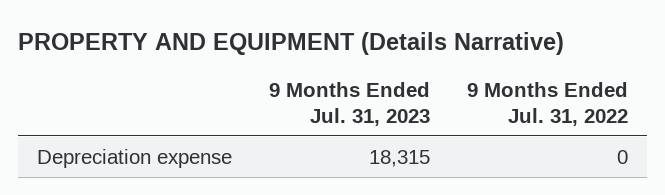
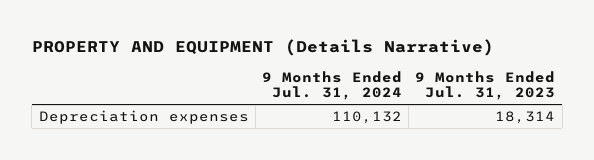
[467,82,629,127] 9 Months Ended Jul. 31, 2022 -> none
none -> [261,70,402,101] 9 Months Ended Jul. 31, 2024
[36,148,232,168] Depreciation expense -> [38,110,249,125] Depreciation expenses
[369,149,431,167] 18,315 -> [495,111,556,125] 18,314

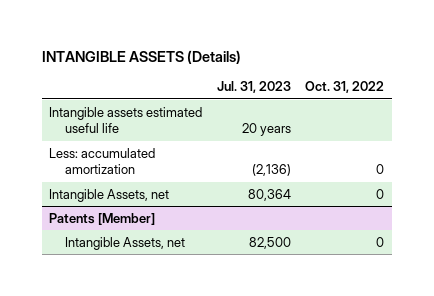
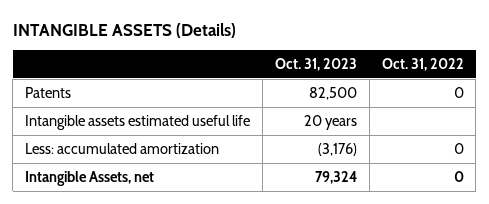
[216,81,291,94] Jul. 31, 2023 -> none
none -> [274,58,357,72] Oct. 31, 2023
none -> [25,86,72,98] Patents
[49,212,156,225] Patents [Member] -> none
[65,236,186,250] Intangible Assets, net -> none

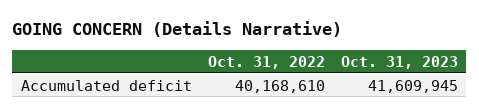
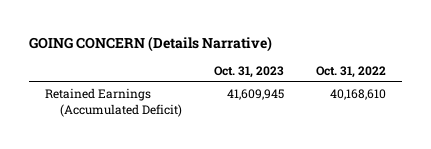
[20,79,192,91] Accumulated deficit -> [44,88,183,117] Retained Earnings (Accumulated Deficit)

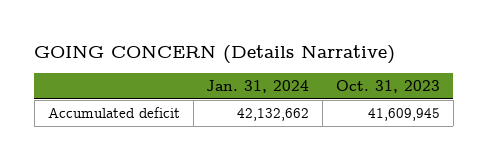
[315,66,386,79] Oct. 31, 2022 -> none
none -> [206,79,310,93] Jan. 31, 2024
[44,88,183,117] Retained Earnings (Accumulated Deficit) -> [47,107,180,119] Accumulated deficit

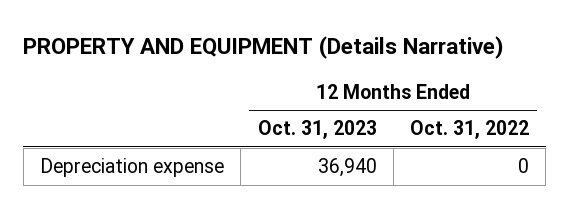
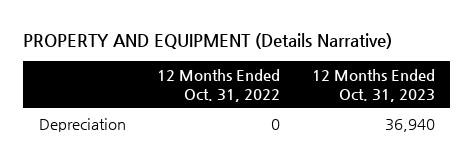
[40,158,225,178] Depreciation expense -> [38,117,126,132] Depreciation

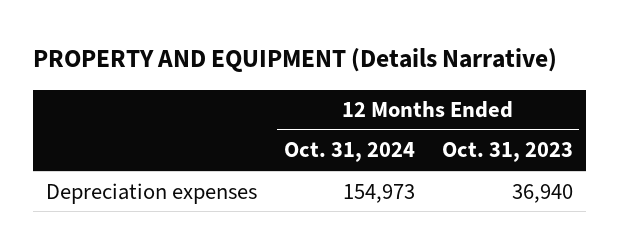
[157,69,281,102] 12 Months Ended Oct. 31, 2022 -> none
none -> [283,142,415,163] Oct. 31, 2024
[38,117,126,132] Depreciation -> [46,182,258,204] Depreciation expenses

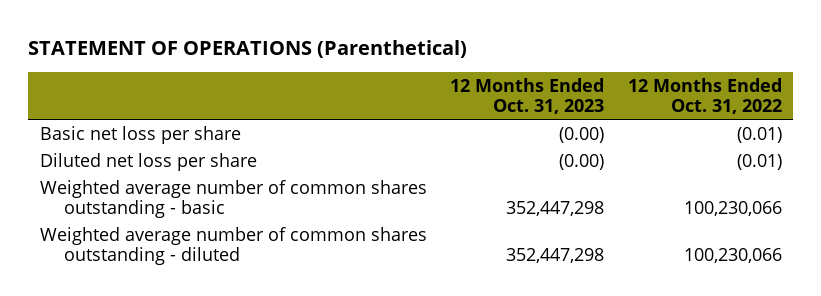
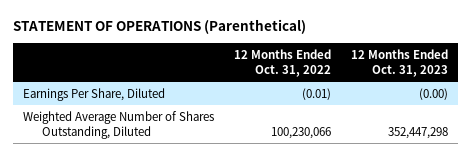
[39,125,241,144] Basic net loss per share -> none
[39,179,427,218] Weighted average number of common shares outstanding - basic -> none
[39,152,257,171] Diluted net loss per share -> [22,87,165,101] Earnings Per Share, Diluted
[39,226,427,265] Weighted average number of common shares outstanding - diluted -> [22,110,214,140] Weighted Average Number of Shares Outstanding, Diluted

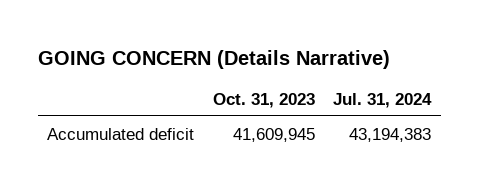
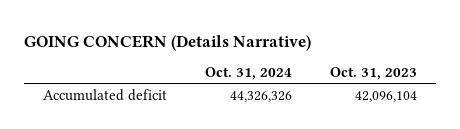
[333,92,433,108] Jul. 31, 2024 -> none
none -> [204,67,292,81] Oct. 31, 2024
[232,127,315,142] 41,609,945 -> [354,90,417,102] 42,096,104

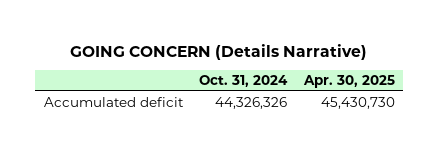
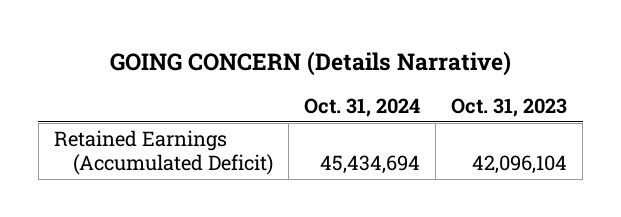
[302,75,395,89] Apr. 30, 2025 -> none
none -> [451,97,568,117] Oct. 31, 2023
[43,97,184,108] Accumulated deficit -> [53,130,274,176] Retained Earnings (Accumulated Deficit)
[215,97,288,110] 44,326,326 -> [320,155,421,175] 45,434,694

